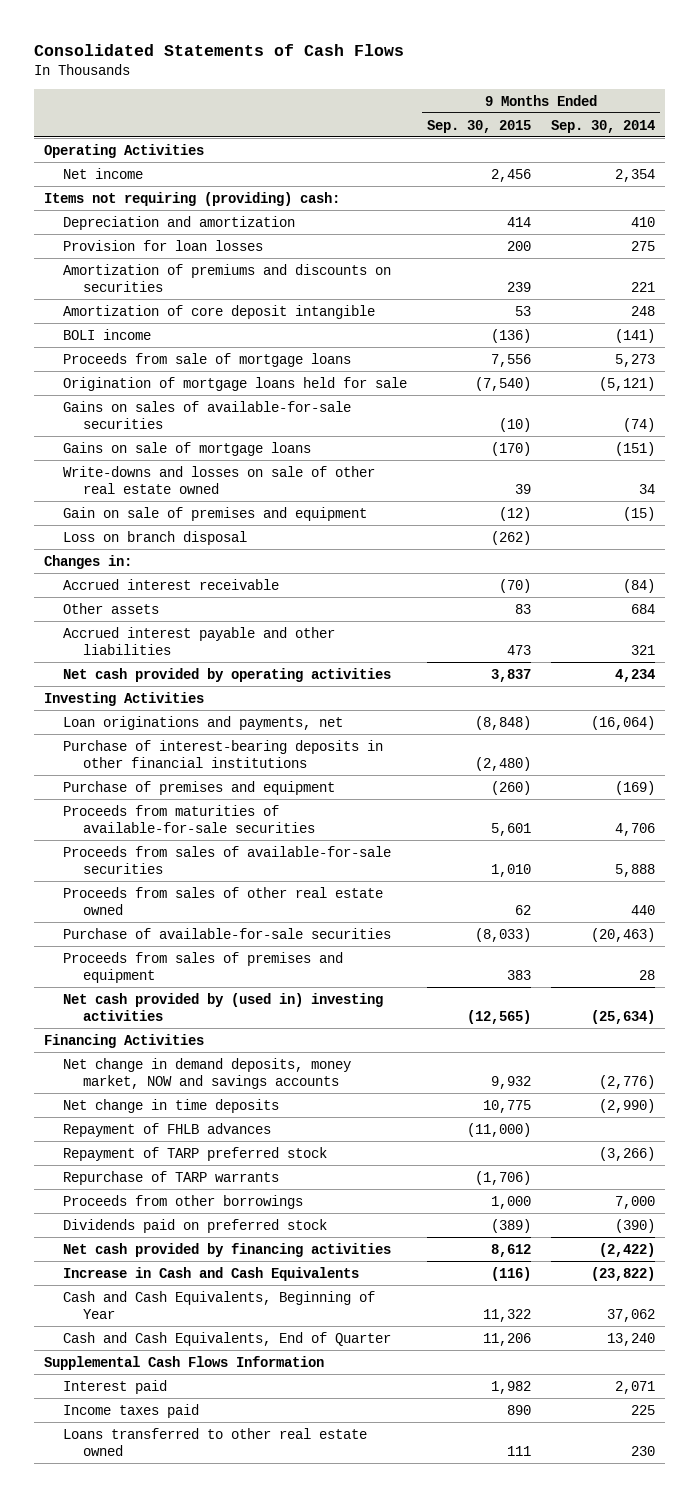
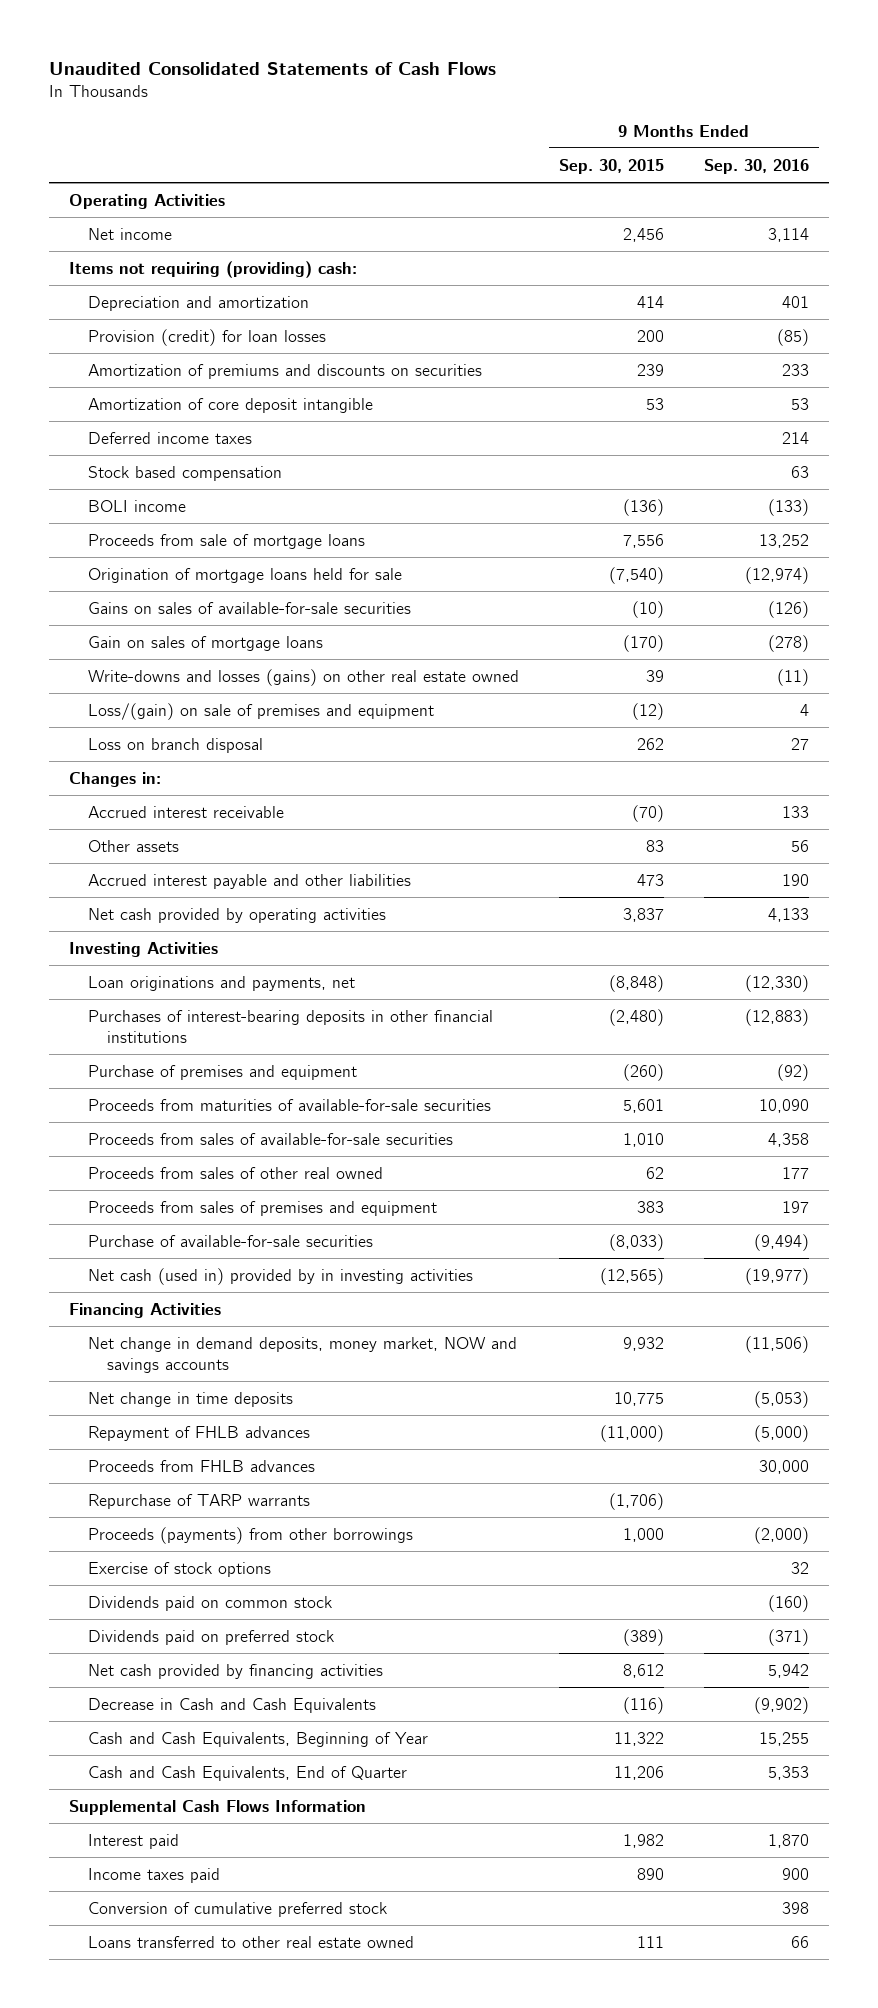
[33,43,404,56] Consolidated Statements of Cash Flows -> [48,61,496,75] Unaudited Consolidated Statements of Cash Flows
[551,119,656,133] Sep. 30, 2014 -> none
none -> [704,158,810,174] Sep. 30, 2016
[63,239,264,251] Provision for loan losses -> [87,328,326,346] Provision (credit) for loan losses
none -> [87,431,252,444] Deferred income taxes
none -> [87,465,282,481] Stock based compensation
[63,441,312,456] Gains on sale of mortgage loans -> [87,635,323,651] Gain on sales of mortgage loans
[63,465,376,495] Write-downs and losses on sale of other real estate owned -> [87,668,519,686] Write-downs and losses (gains) on other real estate owned
[63,506,368,521] Gain on sale of premises and equipment -> [87,702,434,720] Loss/(gain) on sale of premises and equipment
[491,530,532,545] (262) -> [637,737,665,750] 262
[63,739,384,769] Purchase of interest-bearing deposits in other financial institutions -> [87,1009,493,1043] Purchases of interest-bearing deposits in other financial institutions
[63,886,384,916] Proceeds from sales of other real estate owned -> [87,1166,383,1179] Proceeds from sales of other real owned
[63,927,392,939] Purchase of available-for-sale securities -> [87,1234,373,1247] Purchase of available-for-sale securities
[63,992,384,1022] Net cash provided by (used in) investing activities -> [87,1267,473,1285] Net cash (used in) provided by in investing activities
[63,1146,328,1161] Repayment of TARP preferred stock -> none
none -> [87,1459,315,1472] Proceeds from FHLB advances
[63,1194,304,1209] Proceeds from other borrowings -> [87,1526,413,1544] Proceeds (payments) from other borrowings
none -> [87,1561,271,1577] Exercise of stock options
none -> [87,1595,332,1611] Dividends paid on common stock
[63,1266,360,1281] Increase in Cash and Cash Equivalents -> [87,1697,376,1713] Decrease in Cash and Cash Equivalents
none -> [87,1901,387,1917] Conversion of cumulative preferred stock

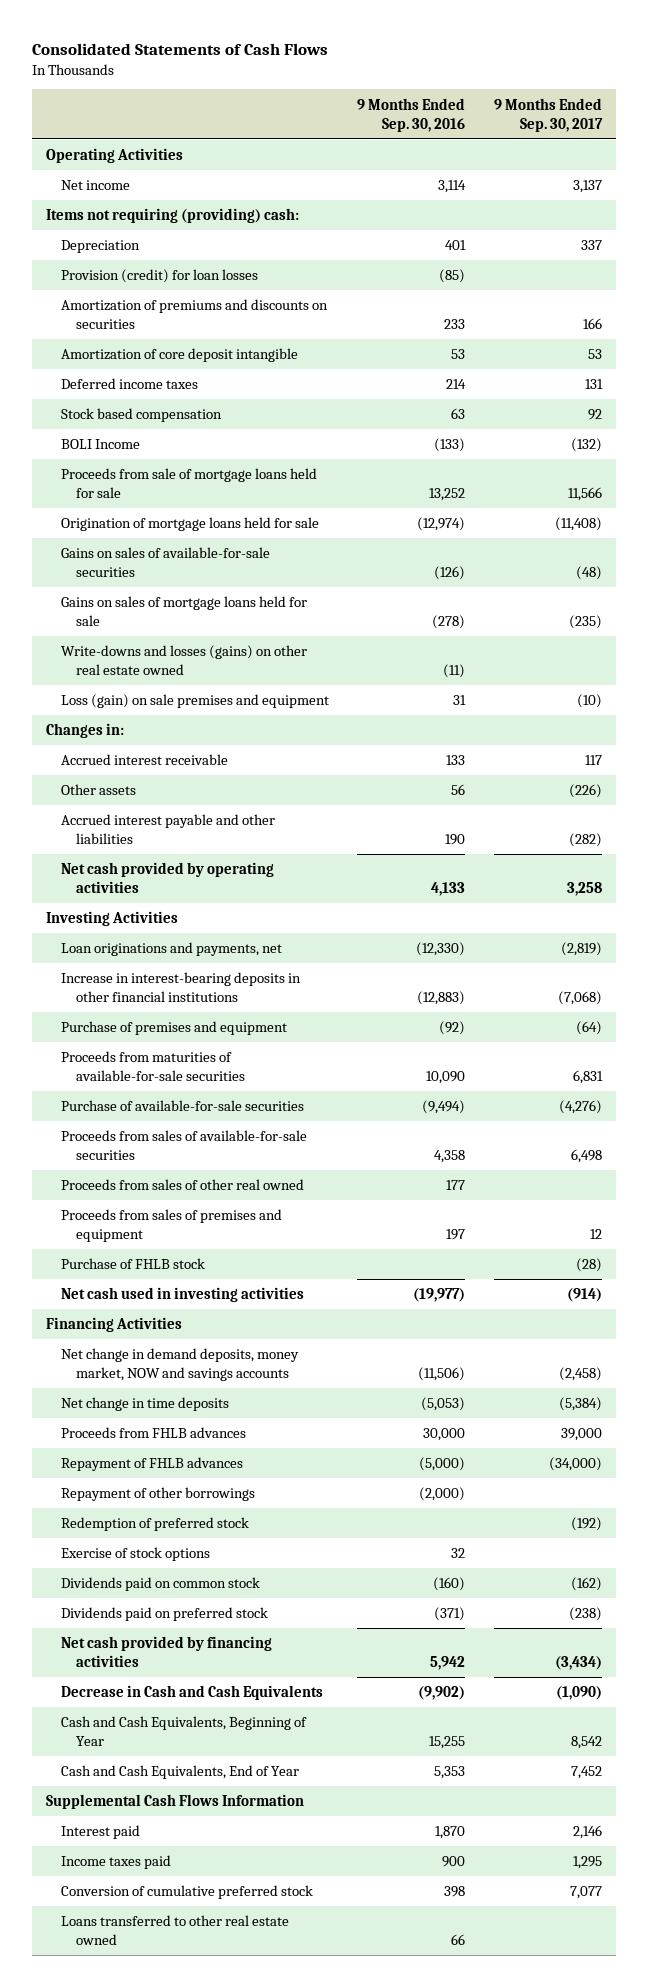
[48,61,496,75] Unaudited Consolidated Statements of Cash Flows -> [31,42,328,55] Consolidated Statements of Cash Flows
[559,158,665,174] Sep. 30, 2015 -> none
none -> [493,97,603,132] 9 Months Ended Sep. 30, 2017
[87,295,309,311] Depreciation and amortization -> [61,240,141,254] Depreciation
[87,499,186,512] BOLI income -> [61,439,141,450] BOLI Income
[87,533,365,549] Proceeds from sale of mortgage loans -> [61,468,318,499] Proceeds from sale of mortgage loans held for sale
[87,635,323,651] Gain on sales of mortgage loans -> [61,596,308,627] Gains on sales of mortgage loans held for sale
[87,737,263,753] Loss on branch disposal -> none
[87,702,434,720] Loss/(gain) on sale of premises and equipment -> [61,694,330,709] Loss (gain) on sale premises and equipment
[800,703,810,716] 4 -> [453,695,467,706] 31
[87,1009,493,1043] Purchases of interest-bearing deposits in other financial institutions -> [61,972,302,1003] Increase in interest-bearing deposits in other financial institutions
[87,1234,373,1247] Purchase of available-for-sale securities -> [61,1100,305,1112] Purchase of available-for-sale securities
none -> [61,1258,206,1270] Purchase of FHLB stock
[87,1267,473,1285] Net cash (used in) provided by in investing activities -> [61,1287,305,1303] Net cash used in investing activities
[87,1493,310,1509] Repurchase of TARP warrants -> none
[87,1526,413,1544] Proceeds (payments) from other borrowings -> none
[87,1425,310,1441] Repayment of FHLB advances -> [61,1457,244,1472] Repayment of FHLB advances
none -> [61,1487,256,1502] Repayment of other borrowings
none -> [61,1517,250,1532] Redemption of preferred stock
[87,1765,407,1781] Cash and Cash Equivalents, End of Quarter -> [61,1765,300,1780] Cash and Cash Equivalents, End of Year

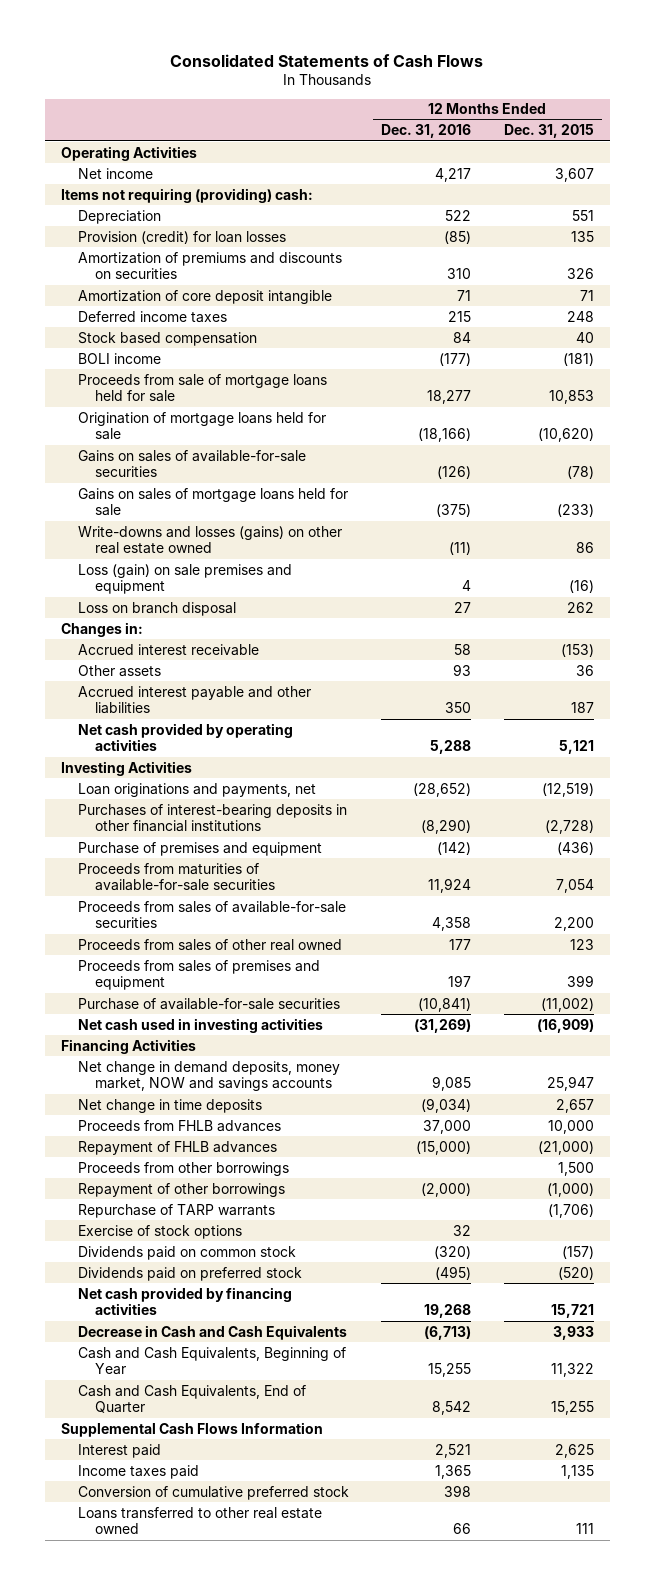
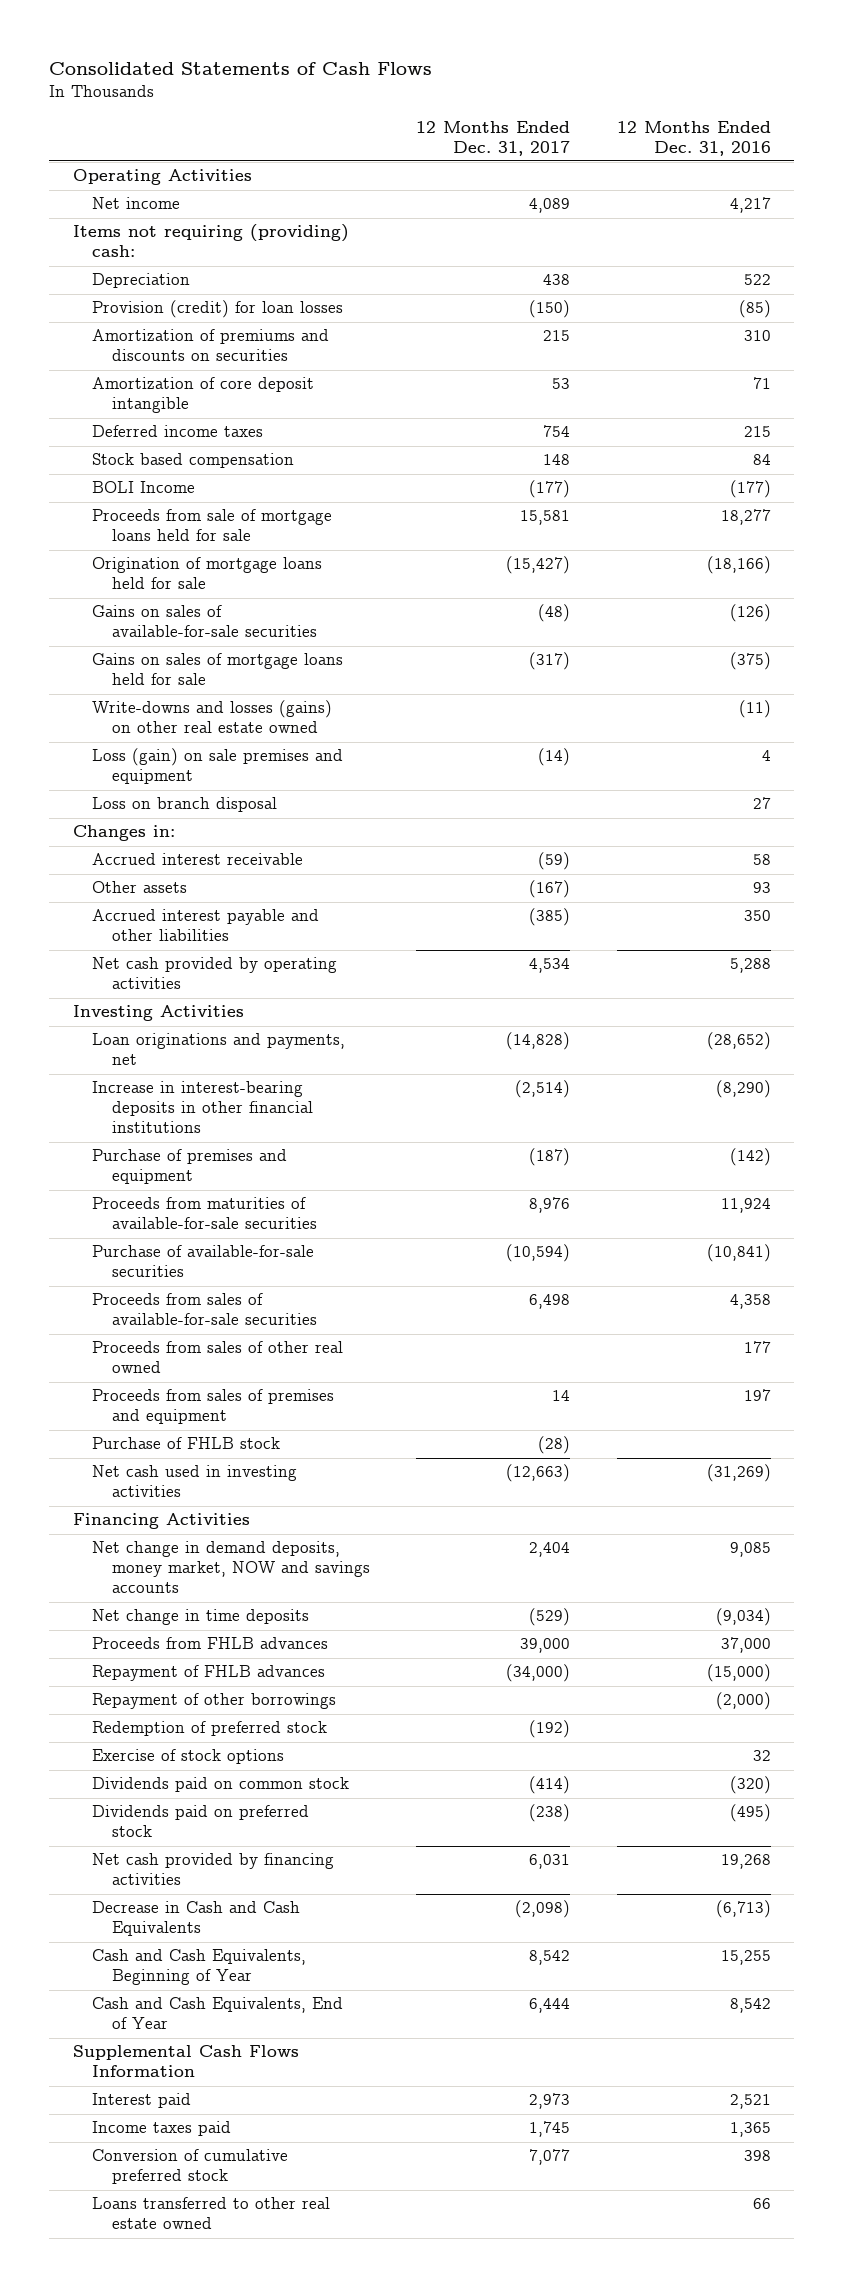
[503,124,594,139] Dec. 31, 2015 -> none
none -> [416,120,571,156] 12 Months Ended Dec. 31, 2017
[78,352,162,364] BOLI income -> [92,481,196,494] BOLI Income
[78,803,348,833] Purchases of interest-bearing deposits in other financial institutions -> [92,1081,313,1134] Increase in interest-bearing deposits in other financial institutions
[78,997,341,1010] Purchase of available-for-sale securities -> [92,1245,315,1278] Purchase of available-for-sale securities
none -> [92,1437,281,1450] Purchase of FHLB stock
[78,1161,290,1176] Proceeds from other borrowings -> none
[78,1203,276,1218] Repurchase of TARP warrants -> none
none -> [92,1721,328,1737] Redemption of preferred stock
[78,1384,307,1414] Cash and Cash Equivalents, End of Quarter -> [92,1997,344,2030] Cash and Cash Equivalents, End of Year

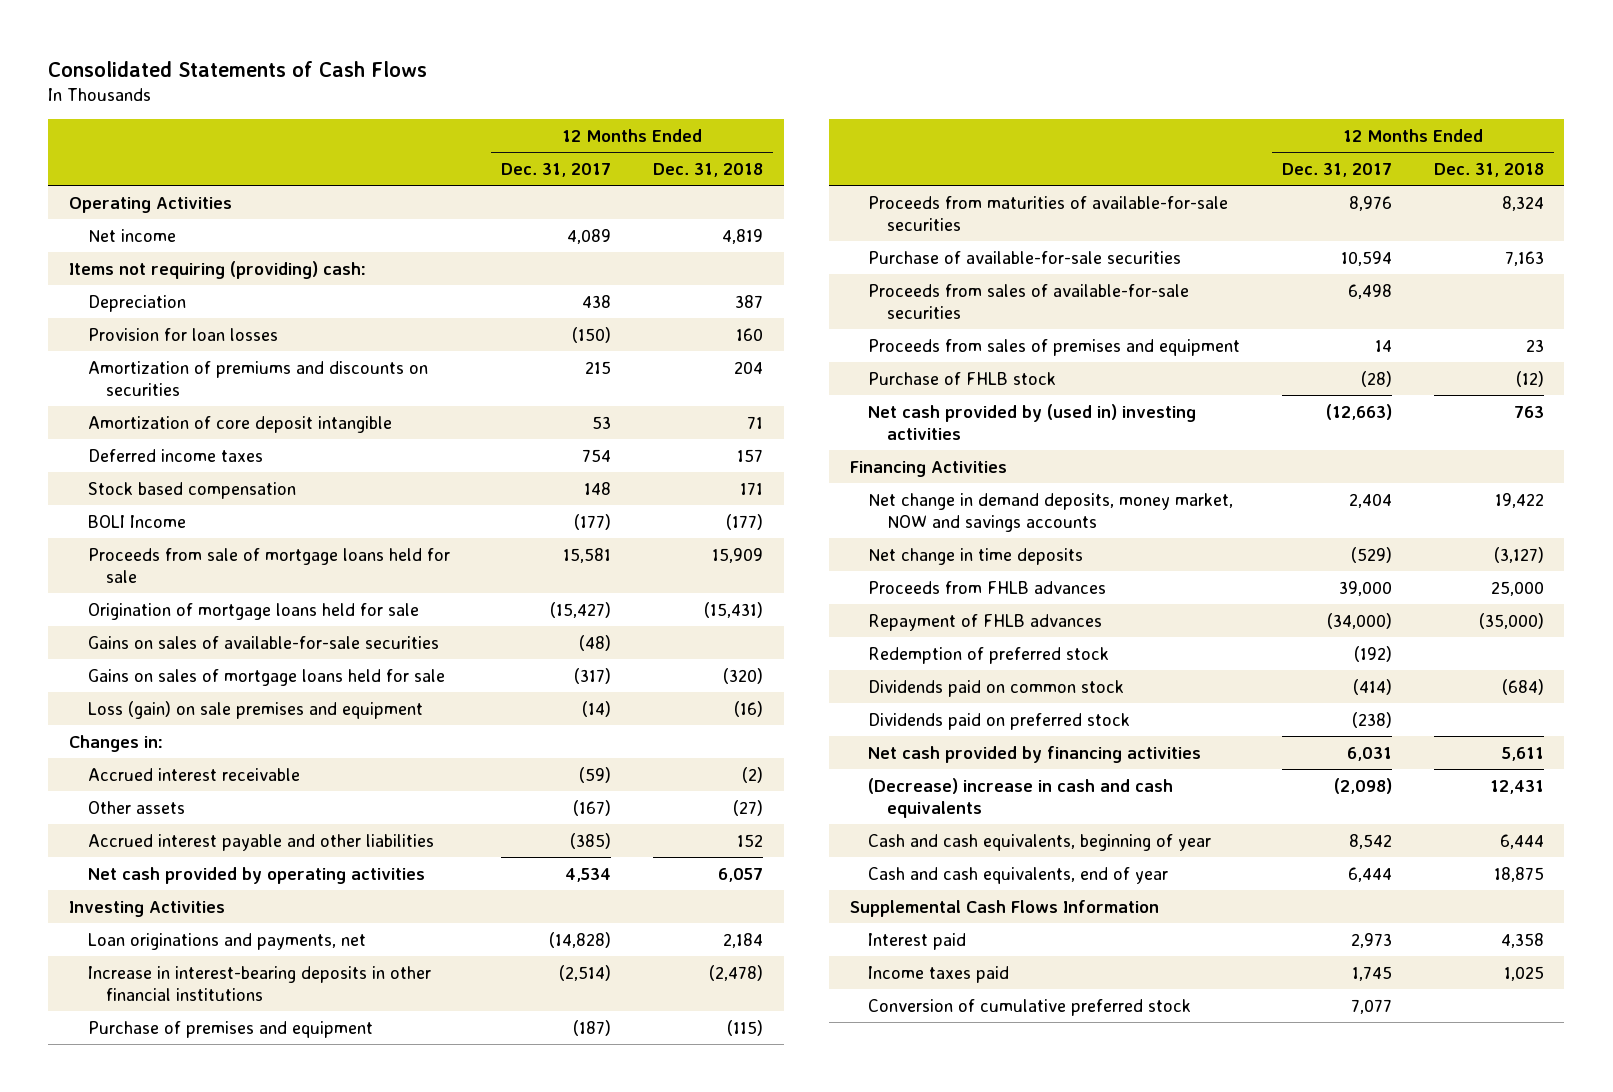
[616,120,771,156] 12 Months Ended Dec. 31, 2016 -> none
none -> [652,163,763,178] Dec. 31, 2018
[92,300,344,319] Provision (credit) for loan losses -> [87,327,278,341] Provision for loan losses
[92,700,333,734] Write-downs and losses (gains) on other real estate owned -> none
[92,797,278,813] Loss on branch disposal -> none
[506,1244,571,1263] (10,594) -> [1341,250,1393,266] 10,594
[92,1341,344,1374] Proceeds from sales of other real owned -> none
[92,1465,298,1498] Net cash used in investing activities -> [868,403,1197,440] Net cash provided by (used in) investing activities
[92,1693,337,1710] Repayment of other borrowings -> none
[92,1749,285,1765] Exercise of stock options -> none
[92,1901,301,1937] Decrease in Cash and Cash Equivalents -> [868,777,1174,818] (Decrease) increase in cash and cash equivalents
[92,1949,307,1986] Cash and Cash Equivalents, Beginning of Year -> [868,833,1212,851] Cash and cash equivalents, beginning of year
[92,1997,344,2030] Cash and Cash Equivalents, End of Year -> [868,866,1169,884] Cash and cash equivalents, end of year
[92,2197,331,2230] Loans transferred to other real estate owned -> none

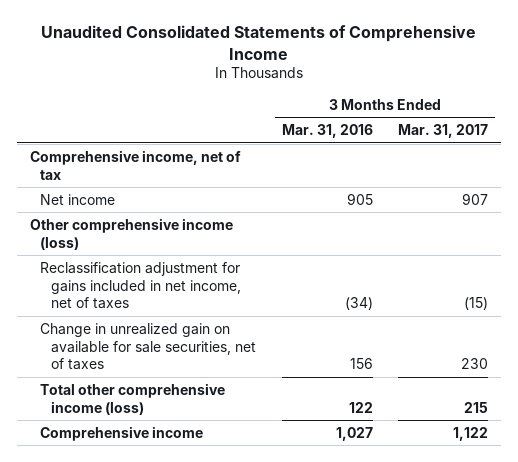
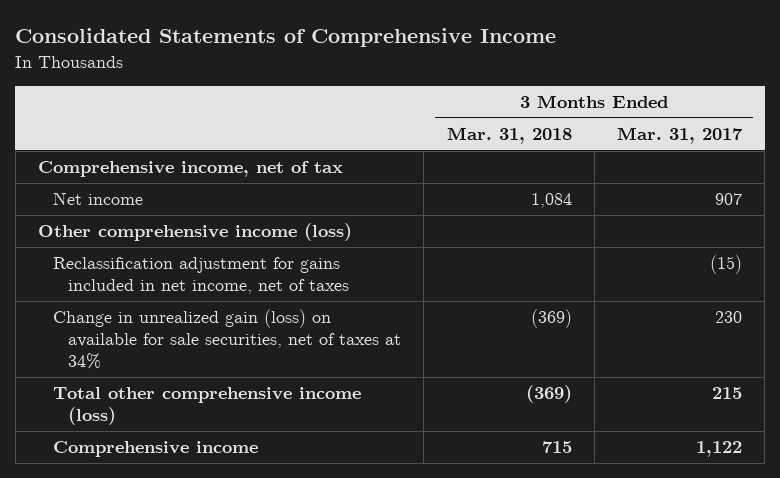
[40,25,476,60] Unaudited Consolidated Statements of Comprehensive Income -> [15,28,557,48] Consolidated Statements of Comprehensive Income
[281,124,373,139] Mar. 31, 2016 -> none
none -> [446,127,572,145] Mar. 31, 2018
[40,322,256,371] Change in unrealized gain on available for sale securities, net of taxes -> [53,309,401,369] Change in unrealized gain (loss) on available for sale securities, net of taxes at 34%

